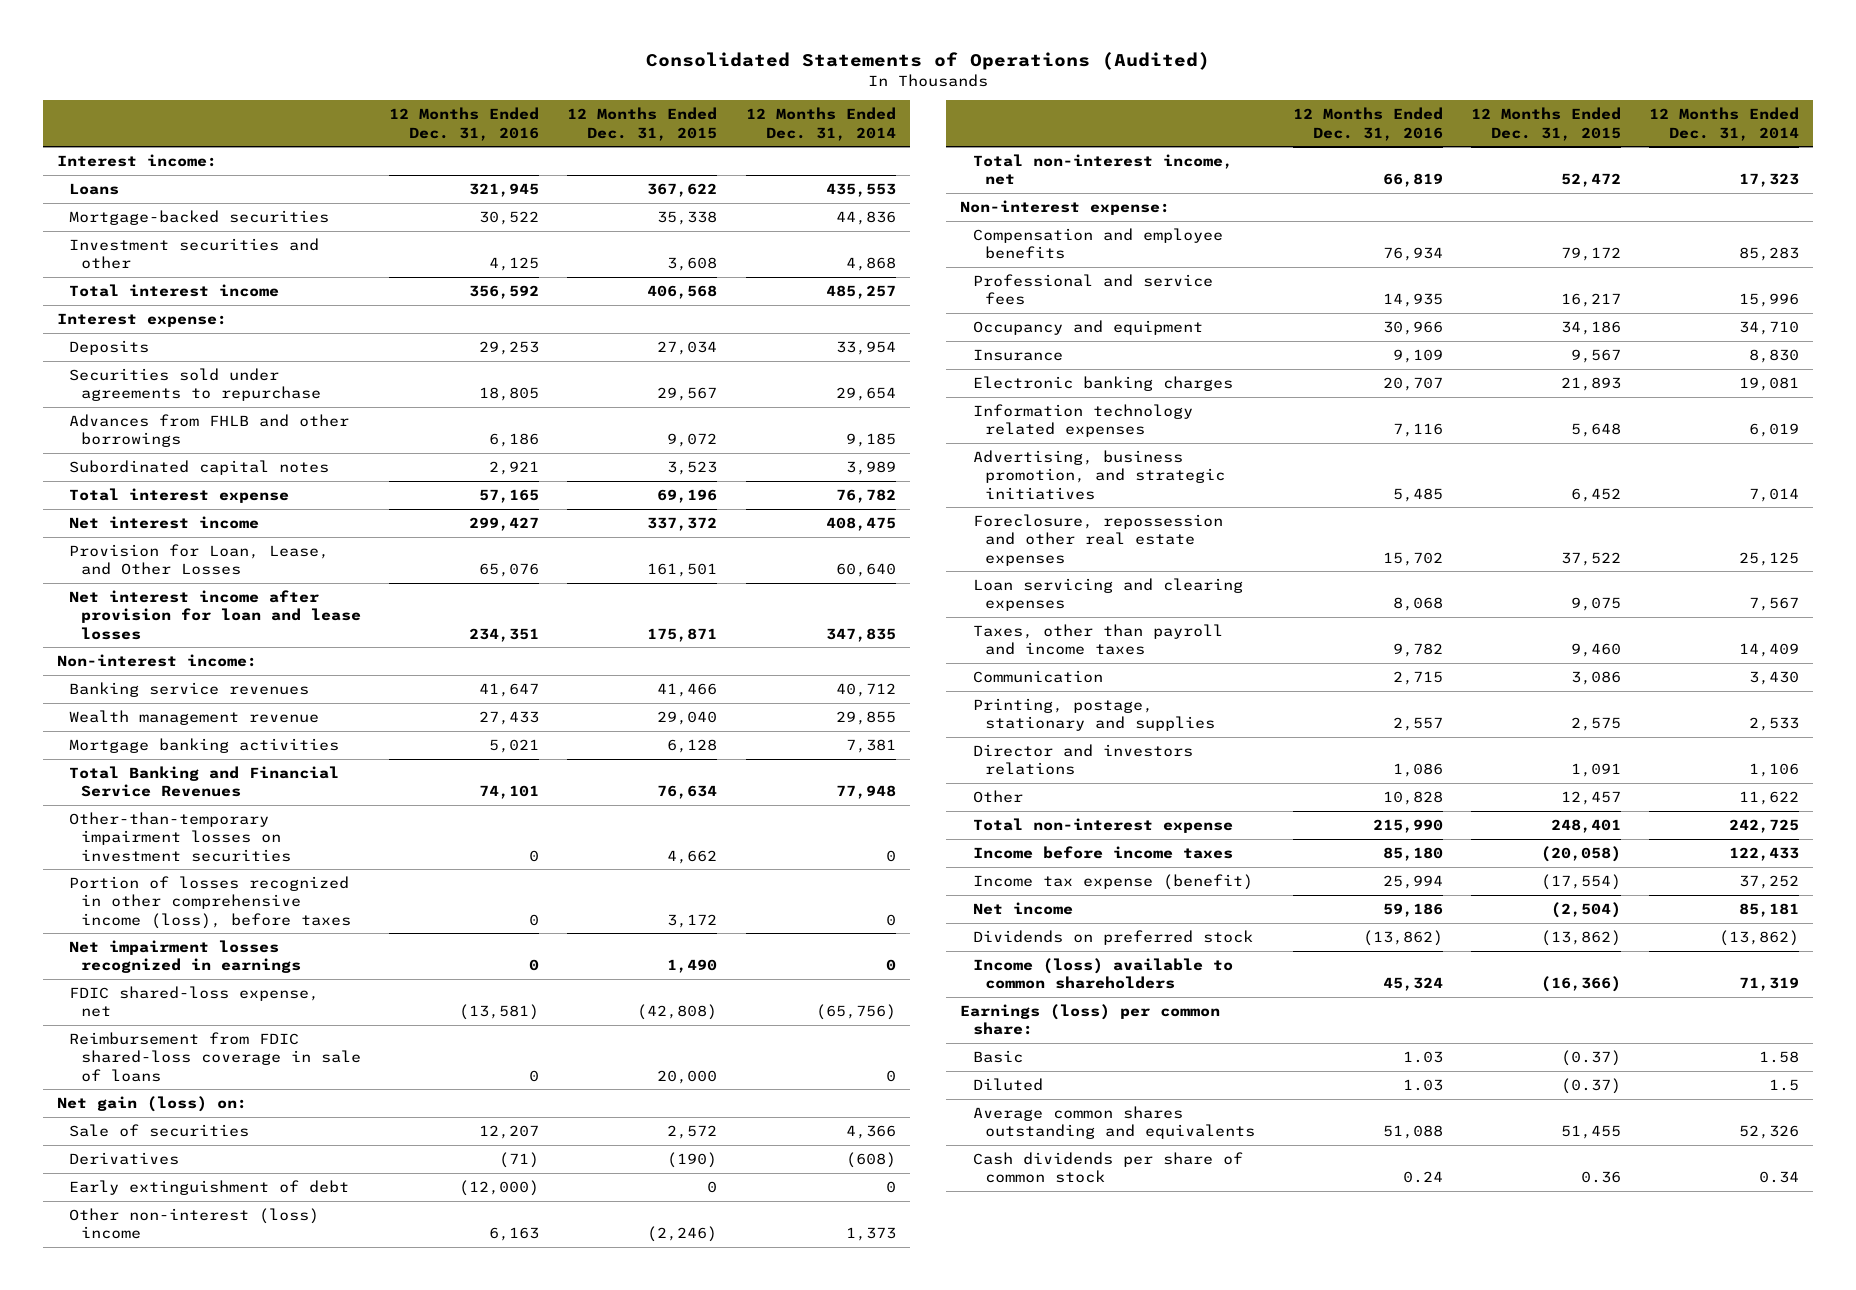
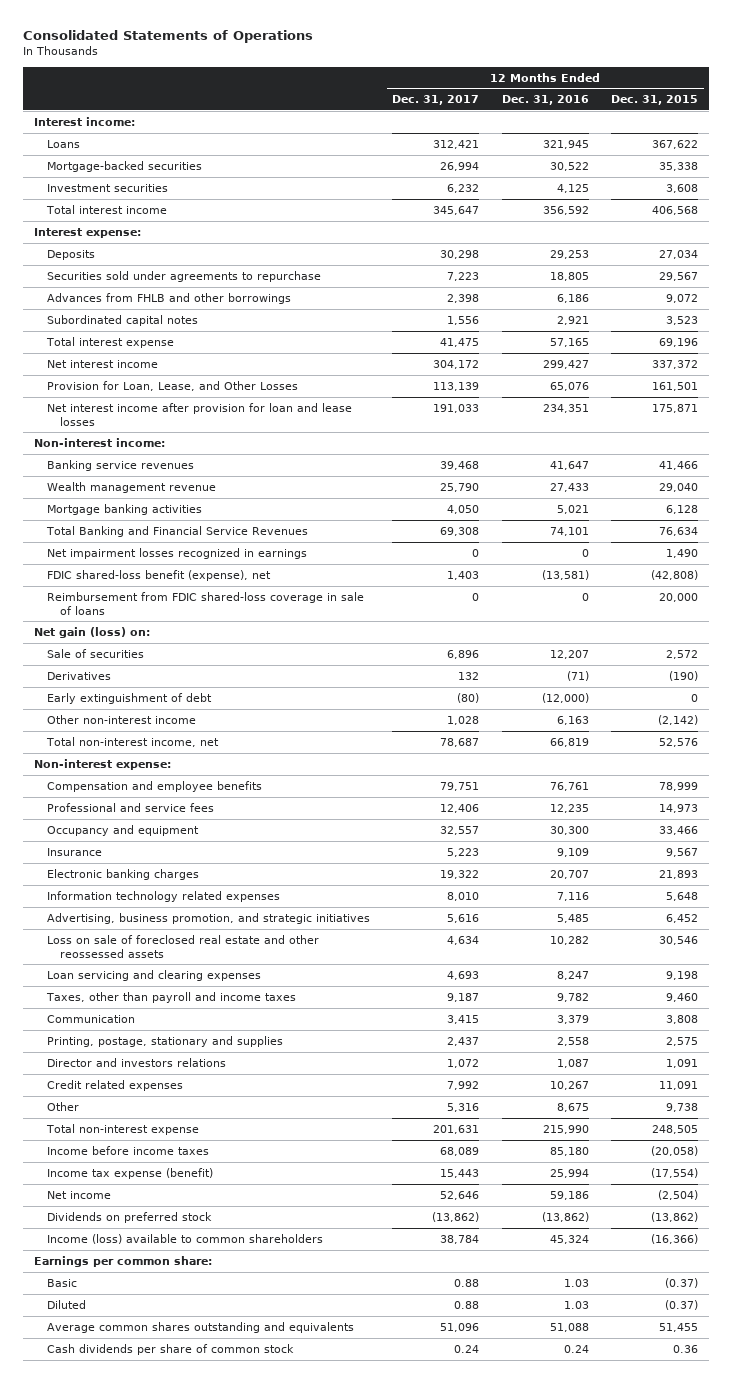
[646,51,1211,70] Consolidated Statements of Operations (Audited) -> [22,30,313,44] Consolidated Statements of Operations
[745,107,896,141] 12 Months Ended Dec. 31, 2014 -> none
none -> [392,95,480,106] Dec. 31, 2017
[69,238,320,270] Investment securities and other -> [46,183,168,192] Investment securities
[69,812,292,862] Other-than-temporary impairment losses on investment securities -> none
[69,876,352,929] Portion of losses recognized in other comprehensive income (loss), before taxes -> none
[69,986,320,1018] FDIC shared-loss expense, net -> [46,569,271,581] FDIC shared-loss benefit (expense), net
[69,1208,320,1240] Other non-interest (loss) income -> [46,714,196,724] Other non-interest income
[647,1226,718,1243] (2,246) -> [658,714,699,725] (2,142)
[1560,173,1621,188] 52,472 -> [659,737,699,747] 52,576
[1382,247,1443,262] 76,934 -> [549,781,589,791] 76,761
[1560,247,1621,262] 79,172 -> [659,781,699,791] 78,999
[1382,293,1443,308] 14,935 -> [549,803,589,813] 12,235
[1560,293,1621,308] 16,217 -> [659,803,699,813] 14,973
[1382,321,1443,336] 30,966 -> [549,825,589,835] 30,300
[1560,321,1621,336] 34,186 -> [659,825,699,835] 33,466
[972,514,1223,566] Foreclosure, repossession and other real estate expenses -> [46,934,319,958] Loss on sale of foreclosed real estate and other reossessed assets
[1382,551,1443,566] 15,702 -> [549,935,589,945] 10,282
[1560,551,1621,566] 37,522 -> [659,935,699,945] 30,546
[1392,597,1443,612] 8,068 -> [556,970,589,980] 8,247
[1570,597,1621,612] 9,075 -> [666,970,699,980] 9,198
[1392,671,1443,686] 2,715 -> [556,1014,589,1024] 3,379
[1570,671,1621,686] 3,086 -> [666,1014,699,1024] 3,808
[1392,717,1443,732] 2,557 -> [556,1036,589,1046] 2,558
[1392,763,1443,778] 1,086 -> [556,1058,589,1068] 1,087
none -> [46,1079,183,1091] Credit related expenses
[1382,791,1443,806] 10,828 -> [556,1102,589,1112] 8,675
[1560,791,1621,806] 12,457 -> [666,1102,699,1112] 9,738
[1550,819,1621,834] 248,401 -> [652,1124,699,1134] 248,505
[960,1004,1221,1036] Earnings (loss) per common share: -> [34,1255,213,1267] Earnings per common share:

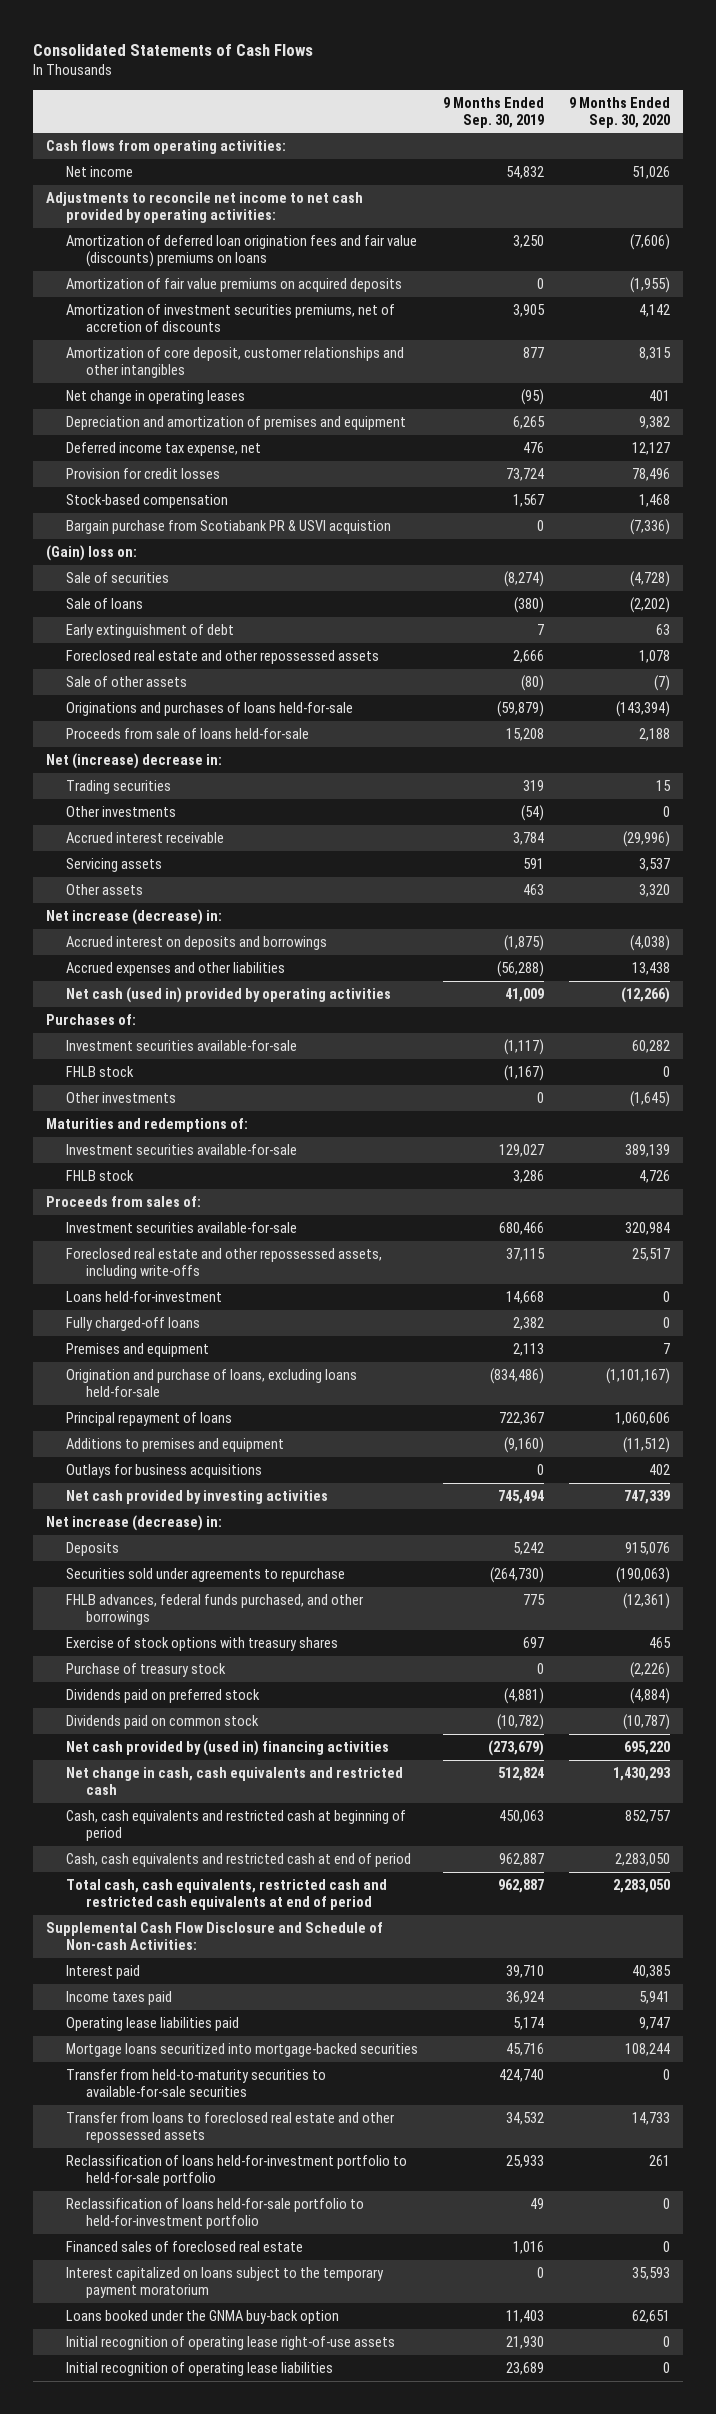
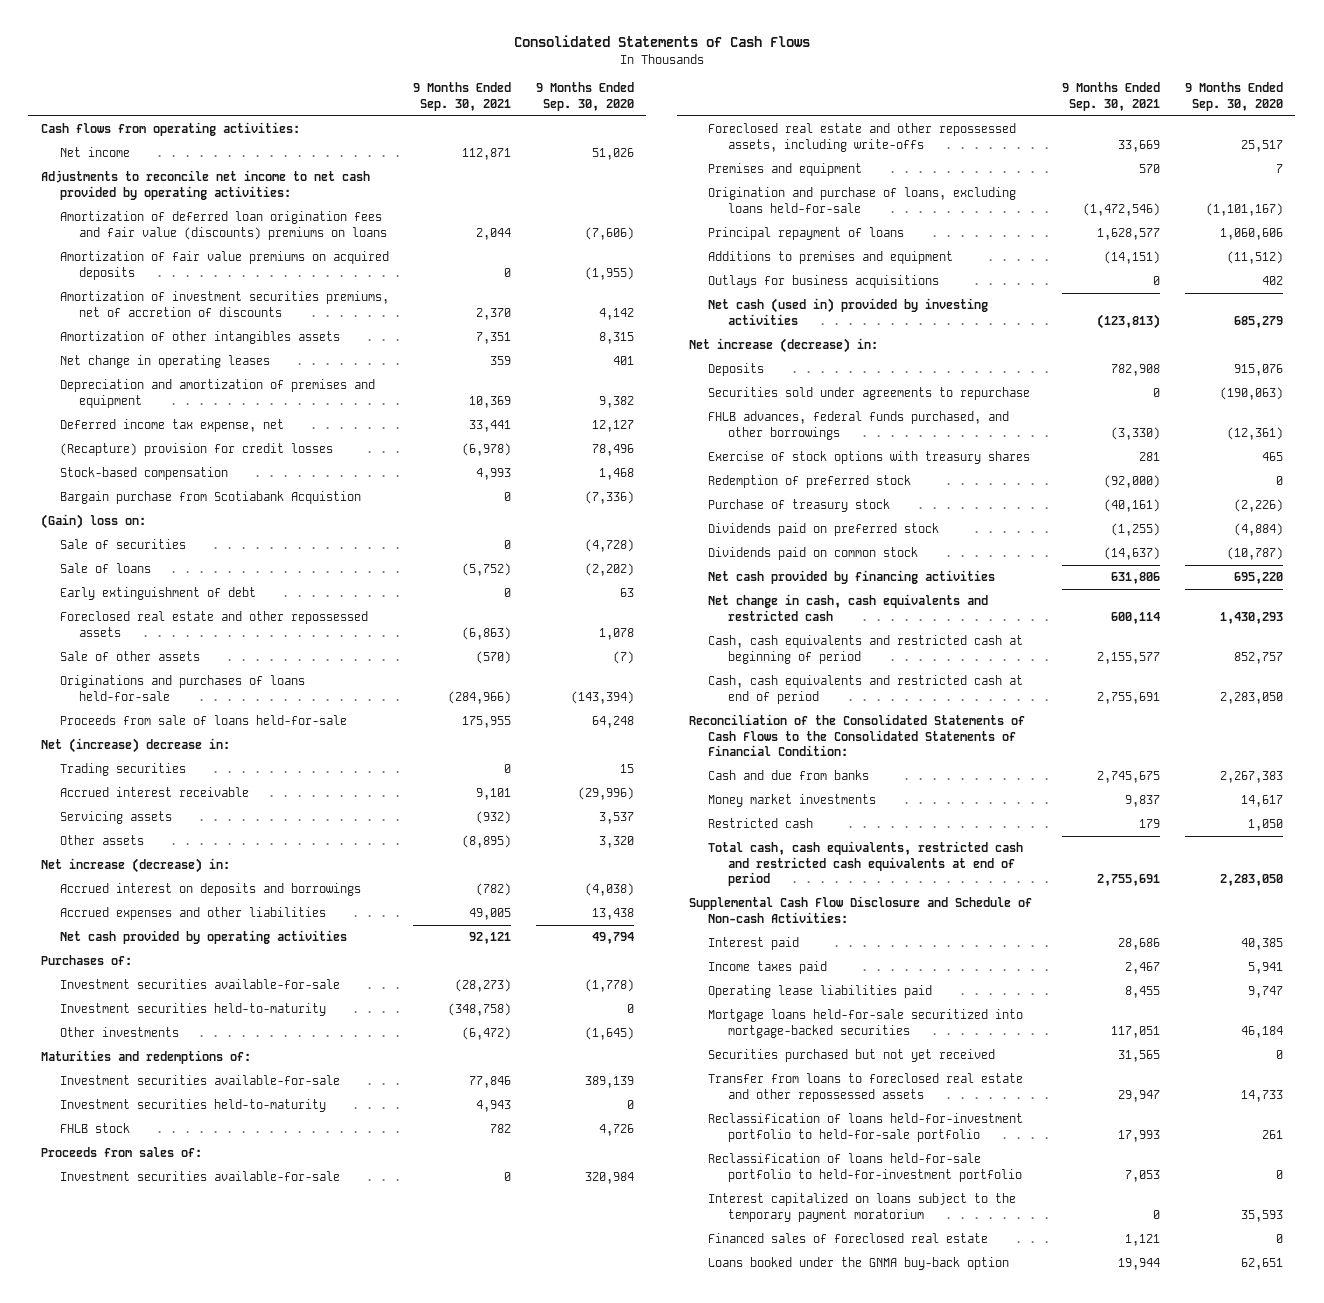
[443,96,545,128] 9 Months Ended Sep. 30, 2019 -> none
none -> [413,82,512,111] 9 Months Ended Sep. 30, 2021
[66,346,405,378] Amortization of core deposit, customer relationships and other intangibles -> [59,331,340,345] Amortization of other intangibles assets
[66,467,221,479] Provision for credit losses -> [59,443,333,457] (Recapture) provision for credit losses
[66,519,392,534] Bargain purchase from Scotiabank PR & USVI acquistion -> [59,491,361,505] Bargain purchase from Scotiabank Acquistion
[639,727,671,741] 2,188 -> [592,716,635,729] 64,248
[66,805,177,817] Other investments -> none
[66,986,392,1003] Net cash (used in) provided by operating activities -> [59,930,347,945] Net cash provided by operating activities
[621,986,671,1003] (12,266) -> [592,932,635,945] 49,794
[66,1065,135,1077] FHLB stock -> none
[632,1039,671,1053] 60,282 -> [585,979,635,993] (1,778)
none -> [59,1003,326,1017] Investment securities held-to-maturity
none -> [59,1099,326,1113] Investment securities held-to-maturity
[66,1290,223,1302] Loans held-for-investment -> none
[66,1316,201,1331] Fully charged-off loans -> none
[66,1489,329,1504] Net cash provided by investing activities -> [708,298,989,325] Net cash (used in) provided by investing activities
[624,1489,671,1504] 747,339 -> [1233,315,1283,328] 685,279
none -> [708,475,912,489] Redemption of preferred stock
[66,1739,390,1756] Net cash provided by (used in) financing activities -> [708,570,996,585] Net cash provided by financing activities
none -> [689,714,1026,757] Reconciliation of the Consolidated Statements of Cash Flows to the Consolidated Statements of Financial Condition:
none -> [708,770,870,781] Cash and due from banks
none -> [708,794,877,808] Money market investments
none -> [708,818,814,829] Restricted cash
[66,2068,327,2097] Transfer from held-to-maturity securities to available-for-sale securities -> none
[66,2042,419,2057] Mortgage loans securitized into mortgage-backed securities -> [708,1009,1024,1038] Mortgage loans held-for-sale securitized into mortgage-backed securities
[625,2042,671,2056] 108,244 -> [1240,1025,1283,1038] 46,184
none -> [708,1049,996,1063] Securities purchased but not yet received
[66,2240,304,2252] Financed sales of foreclosed real estate -> [708,1233,989,1244] Financed sales of foreclosed real estate
[66,2335,396,2350] Initial recognition of operating lease right-of-use assets -> none
[66,2361,334,2376] Initial recognition of operating lease liabilities -> none

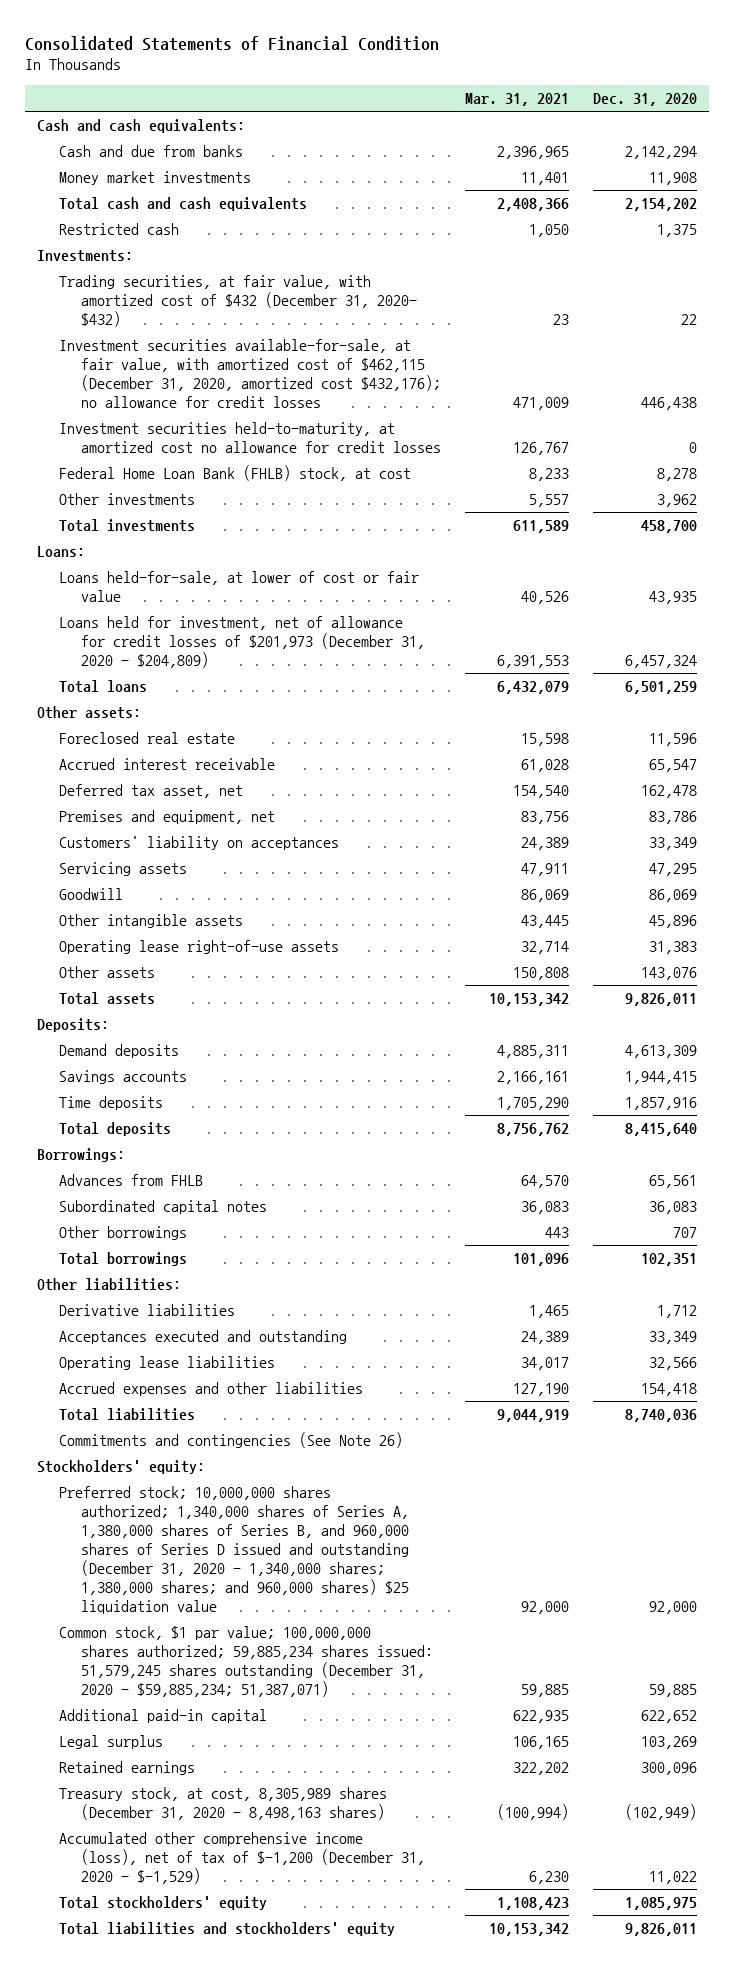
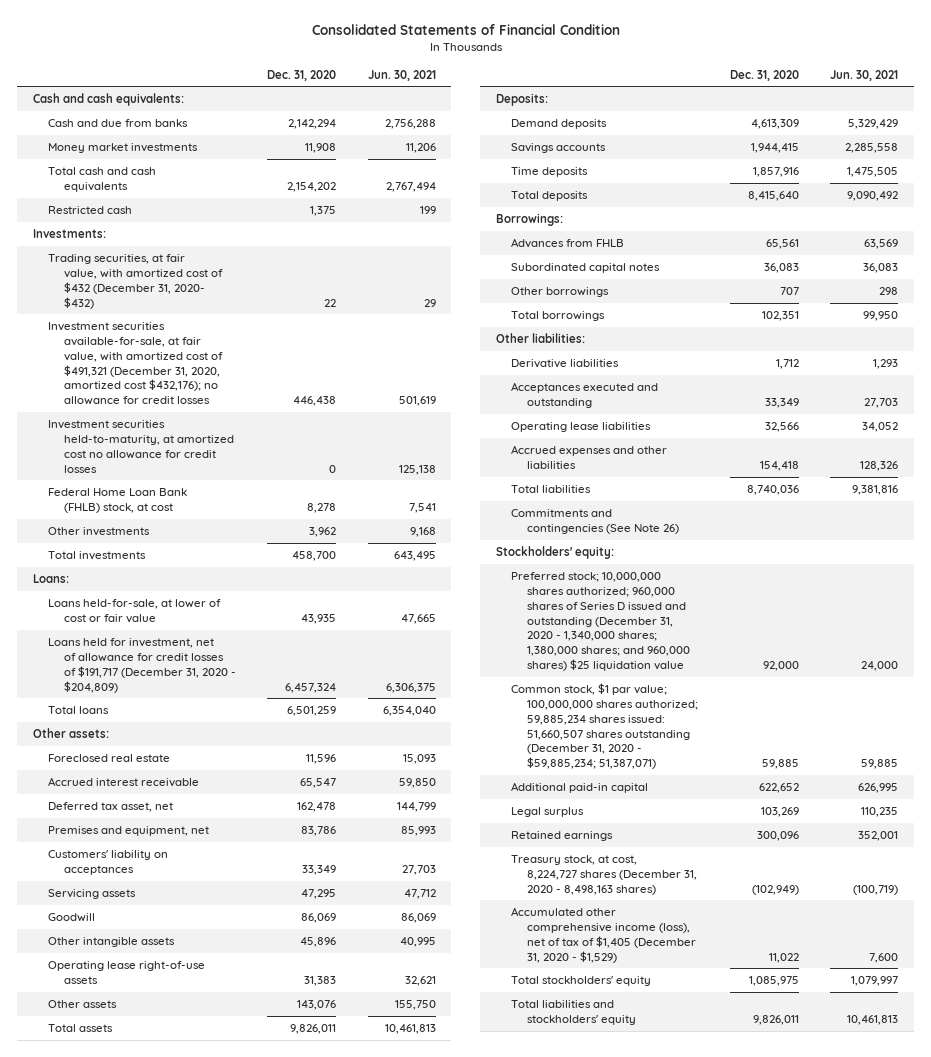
[464,92,569,106] Mar. 31, 2021 -> none
none -> [367,69,436,81] Jun. 30, 2021
[58,339,441,408] Investment securities available-for-sale, at fair value, with amortized cost of $462,115 (December 31, 2020, amortized cost $432,176); no allowance for credit losses -> [48,322,223,406] Investment securities available-for-sale, at fair value, with amortized cost of $491,321 (December 31, 2020, amortized cost $432,176); no allowance for credit losses
[58,616,425,668] Loans held for investment, net of allowance for credit losses of $201,973 (December 31, 2020 - $204,809) -> [48,638,236,693] Loans held for investment, net of allowance for credit losses of $191,717 (December 31, 2020 - $204,809)
[58,1486,409,1614] Preferred stock; 10,000,000 shares authorized; 1,340,000 shares of Series A, 1,380,000 shares of Series B, and 960,000 shares of Series D issued and outstanding (December 31, 2020 - 1,340,000 shares; 1,380,000 shares; and 960,000 shares) $25 liquidation value -> [511,572,690,671] Preferred stock; 10,000,000 shares authorized; 960,000 shares of Series D issued and outstanding (December 31, 2020 - 1,340,000 shares; 1,380,000 shares; and 960,000 shares) $25 liquidation value
[58,1626,433,1697] Common stock, $1 par value; 100,000,000 shares authorized; 59,885,234 shares issued: 51,579,245 shares outstanding (December 31, 2020 - $59,885,234; 51,387,071) -> [511,683,698,770] Common stock, $1 par value; 100,000,000 shares authorized; 59,885,234 shares issued: 51,660,507 shares outstanding (December 31, 2020 - $59,885,234; 51,387,071)
[58,1787,387,1821] Treasury stock, at cost, 8,305,989 shares (December 31, 2020 - 8,498,163 shares) -> [511,855,697,895] Treasury stock, at cost, 8,224,727 shares (December 31, 2020 - 8,498,163 shares)
[58,1832,425,1884] Accumulated other comprehensive income (loss), net of tax of $-1,200 (December 31, 2020 - $-1,529) -> [511,907,696,963] Accumulated other comprehensive income (loss), net of tax of $1,405 (December 31, 2020 - $1,529)

